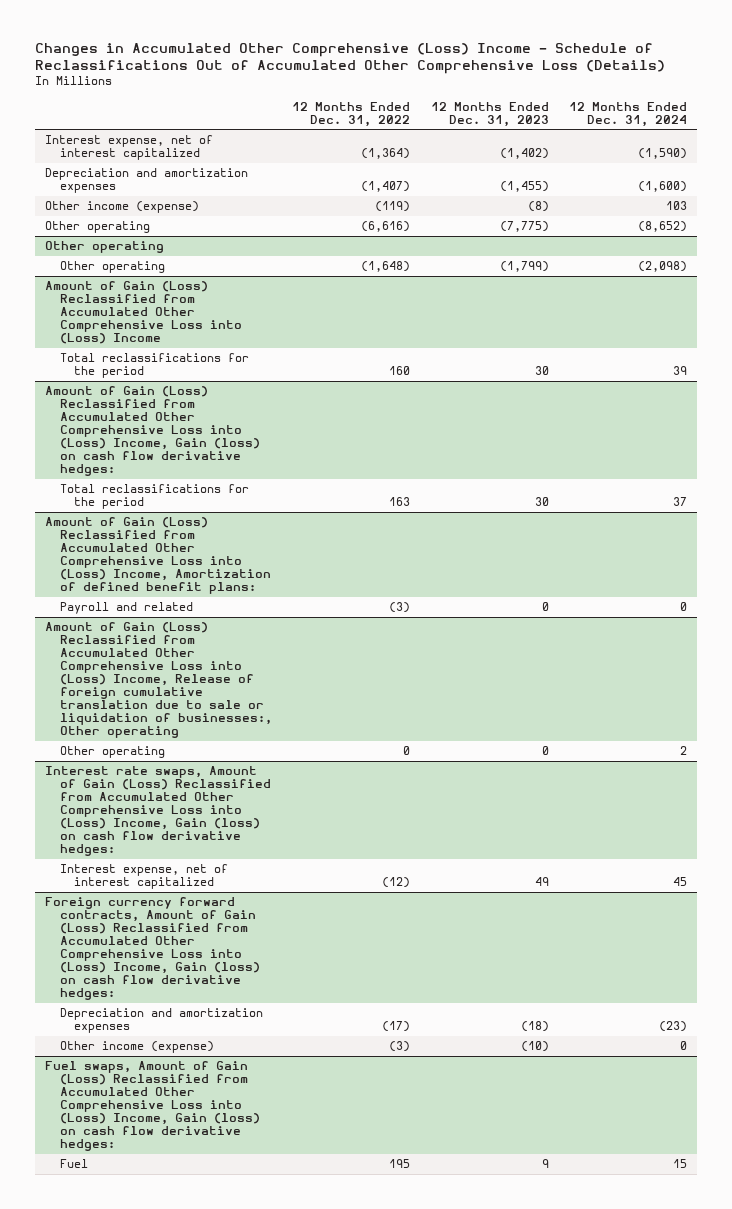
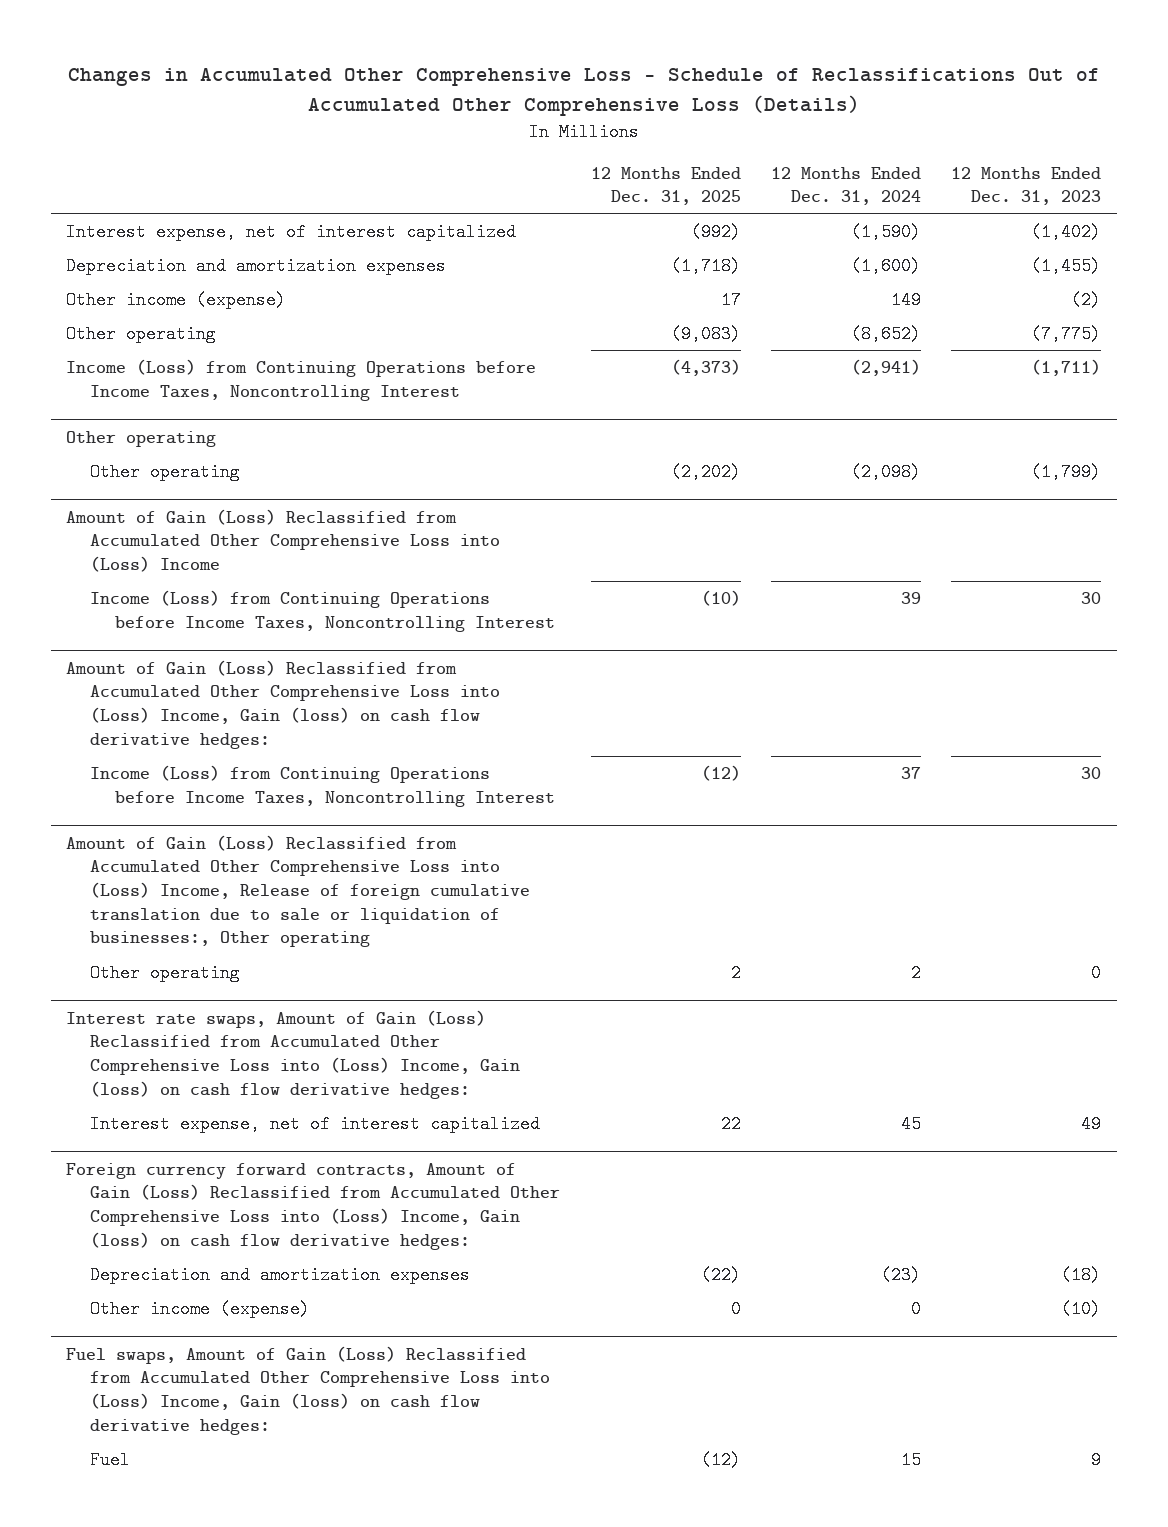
[35,42,666,75] Changes in Accumulated Other Comprehensive (Loss) Income - Schedule of Reclassifications Out of Accumulated Other Comprehensive Loss (Details) -> [67,67,1100,116] Changes in Accumulated Other Comprehensive Loss - Schedule of Reclassifications Out of Accumulated Other Comprehensive Loss (Details)
[292,101,411,127] 12 Months Ended Dec. 31, 2022 -> none
none -> [590,166,741,206] 12 Months Ended Dec. 31, 2025
[527,201,549,213] (8) -> [1071,290,1102,309] (2)
[665,201,687,211] 103 -> [891,290,922,309] 149
none -> [66,358,537,401] Income (Loss) from Continuing Operations before Income Taxes, Noncontrolling Interest
[59,353,249,379] Total reclassifications for the period -> [90,589,555,632] Income (Loss) from Continuing Operations before Income Taxes, Noncontrolling Interest
[45,517,271,595] Amount of Gain (Loss) Reclassified from Accumulated Other Comprehensive Loss into (Loss) Income, Amortization of defined benefit plans: -> none
[59,602,193,615] Payroll and related -> none
[59,484,249,510] Total reclassifications for the period -> [90,764,555,807] Income (Loss) from Continuing Operations before Income Taxes, Noncontrolling Interest

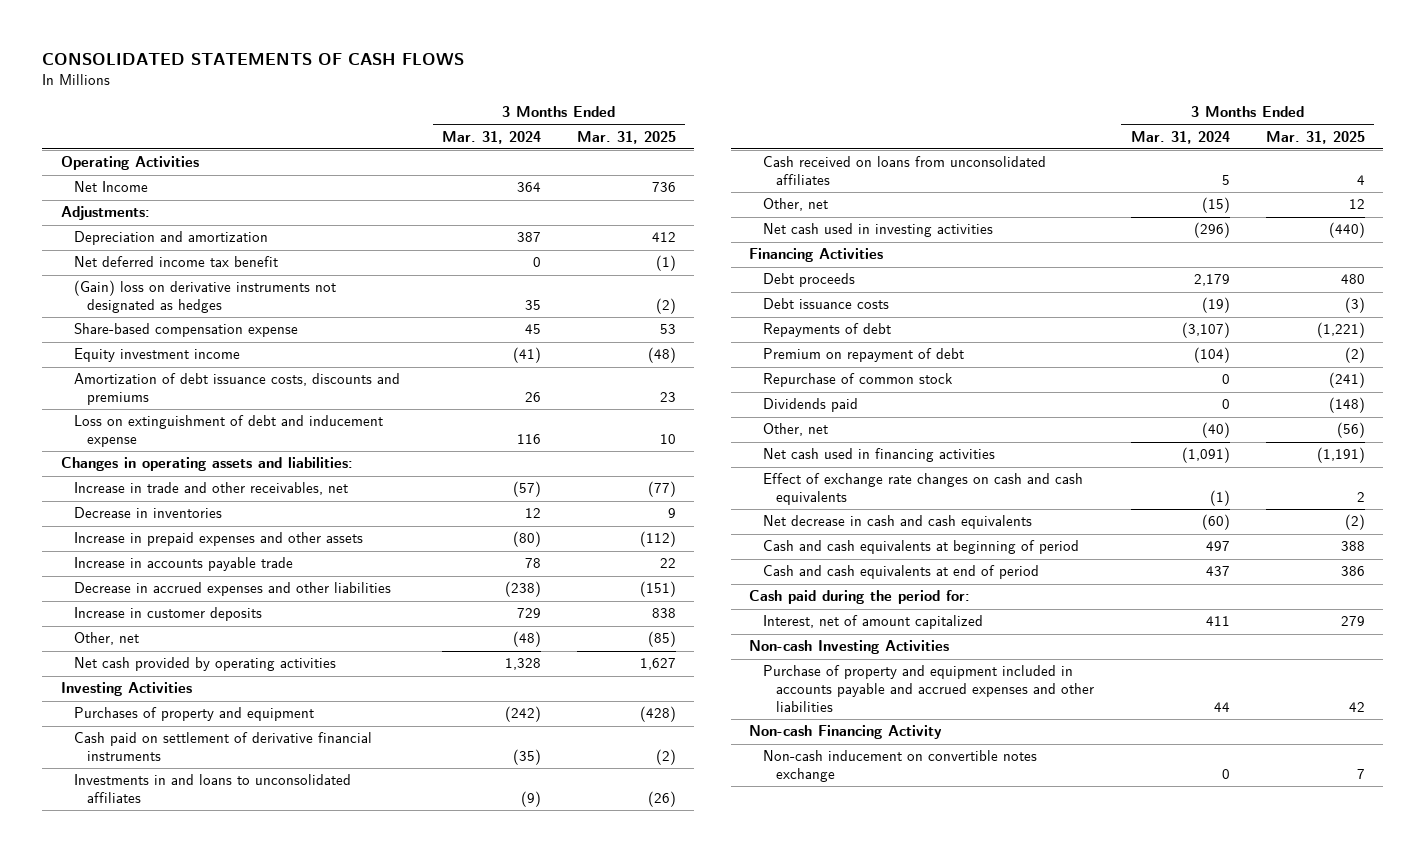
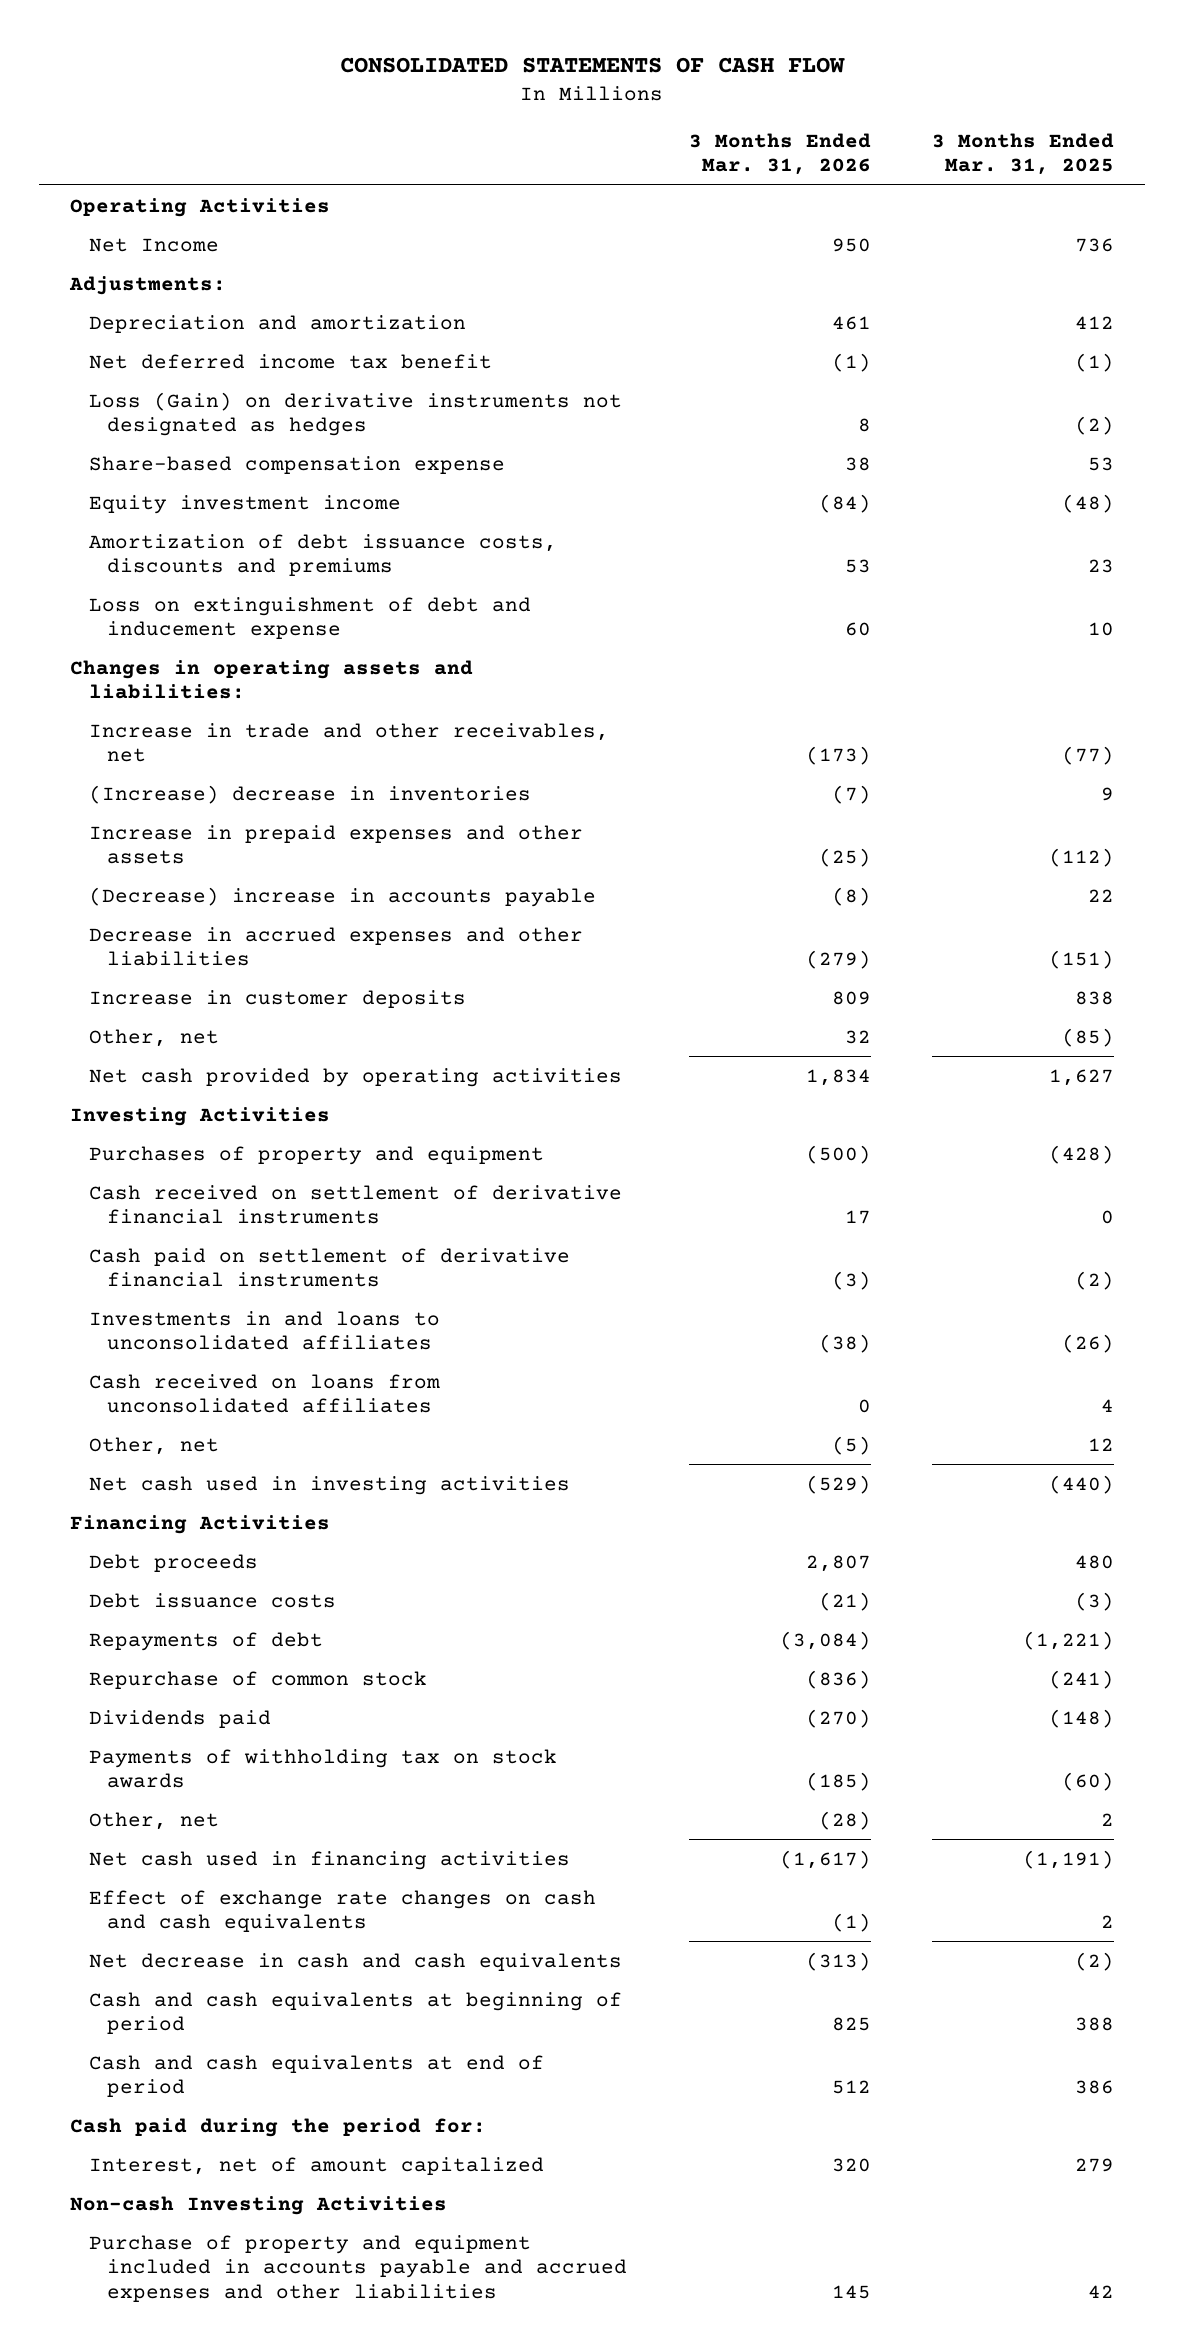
[42,53,465,66] CONSOLIDATED STATEMENTS OF CASH FLOWS -> [340,56,846,73] CONSOLIDATED STATEMENTS OF CASH FLOW
[441,130,541,144] Mar. 31, 2024 -> none
none -> [688,132,871,176] 3 Months Ended Mar. 31, 2026
[73,280,336,314] (Gain) loss on derivative instruments not designated as hedges -> [88,391,622,437] Loss (Gain) on derivative instruments not designated as hedges
[73,507,222,519] Decrease in inventories -> [88,784,531,804] (Increase) decrease in inventories
[73,557,293,572] Increase in accounts payable trade -> [88,886,596,907] (Decrease) increase in accounts payable
none -> [88,1184,622,1225] Cash received on settlement of derivative financial instruments
[762,348,964,363] Premium on repayment of debt -> none
none -> [88,1748,557,1789] Payments of withholding tax on stock awards
[1337,422,1366,439] (56) -> [1101,1812,1115,1826] 2
[749,725,943,740] Non-cash Financing Activity -> none
[762,750,1037,783] Non-cash inducement on convertible notes exchange -> none

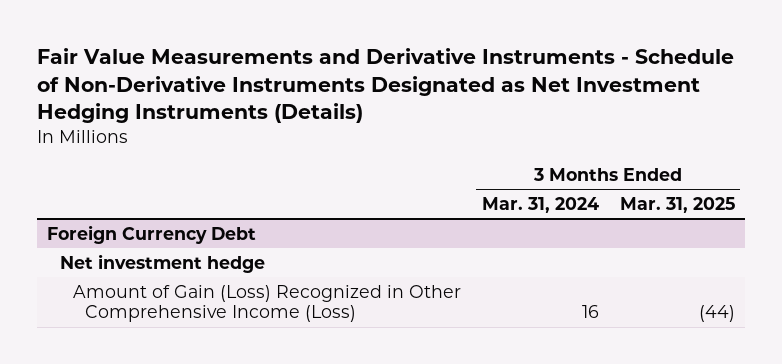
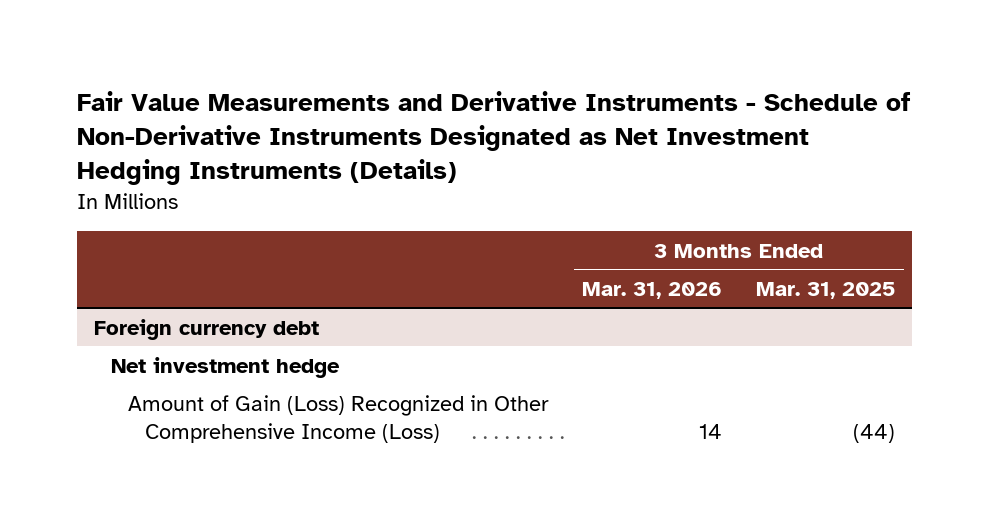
[481,197,599,214] Mar. 31, 2024 -> none
none -> [582,281,723,299] Mar. 31, 2026
[47,224,257,244] Foreign Currency Debt -> [93,318,319,340] Foreign currency debt

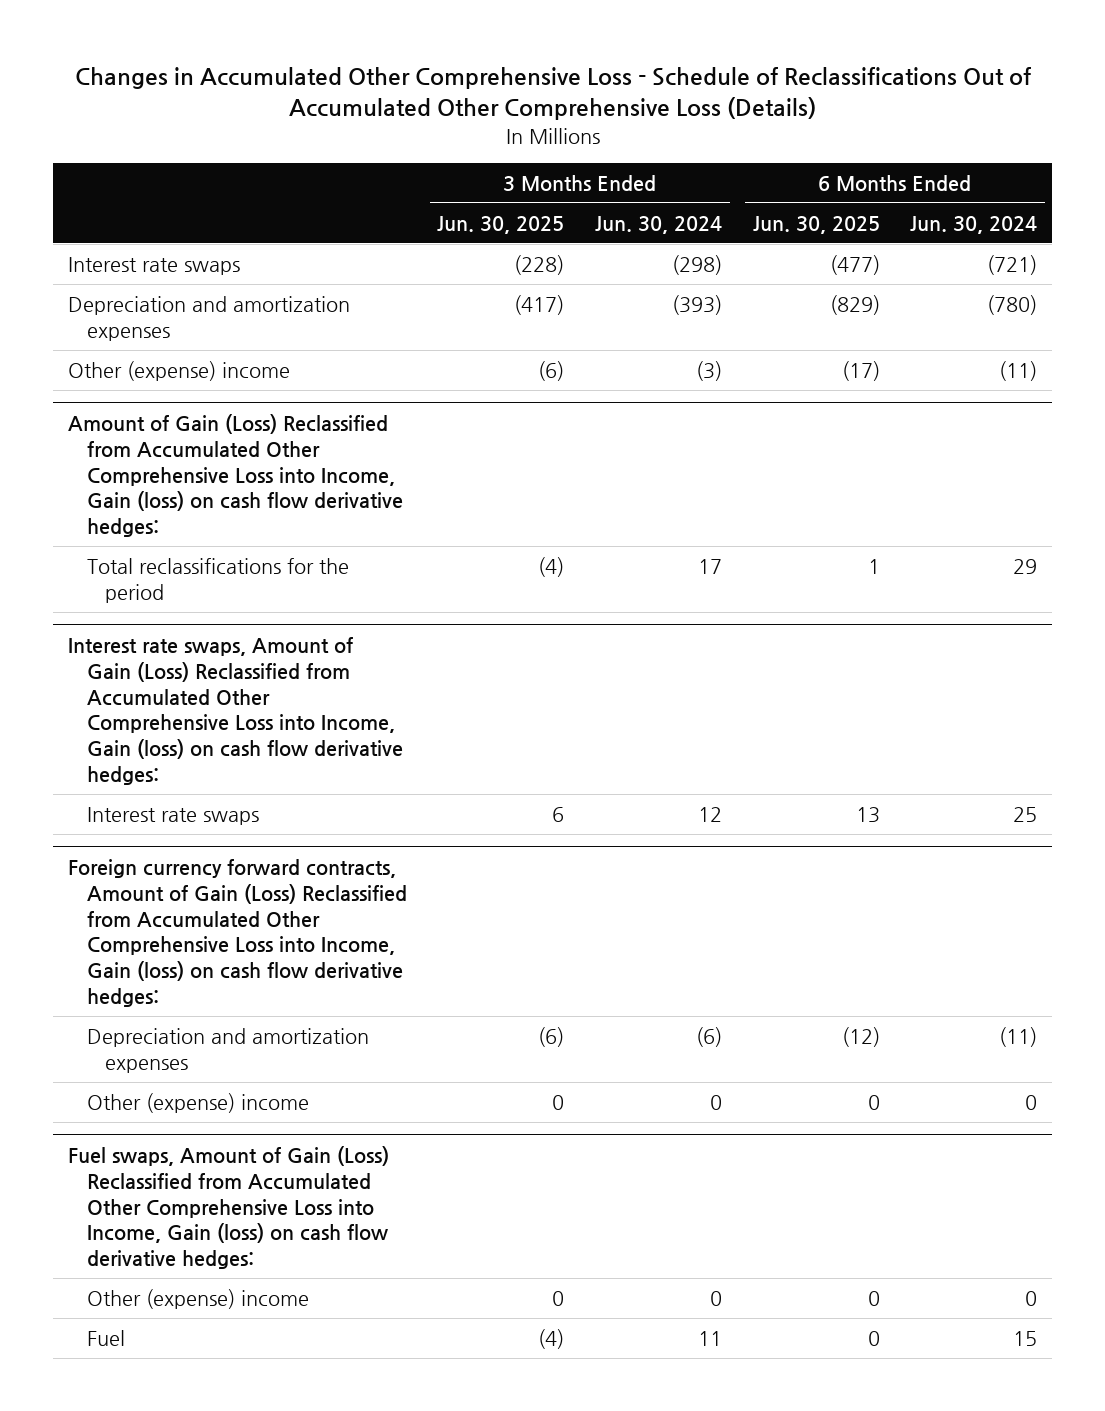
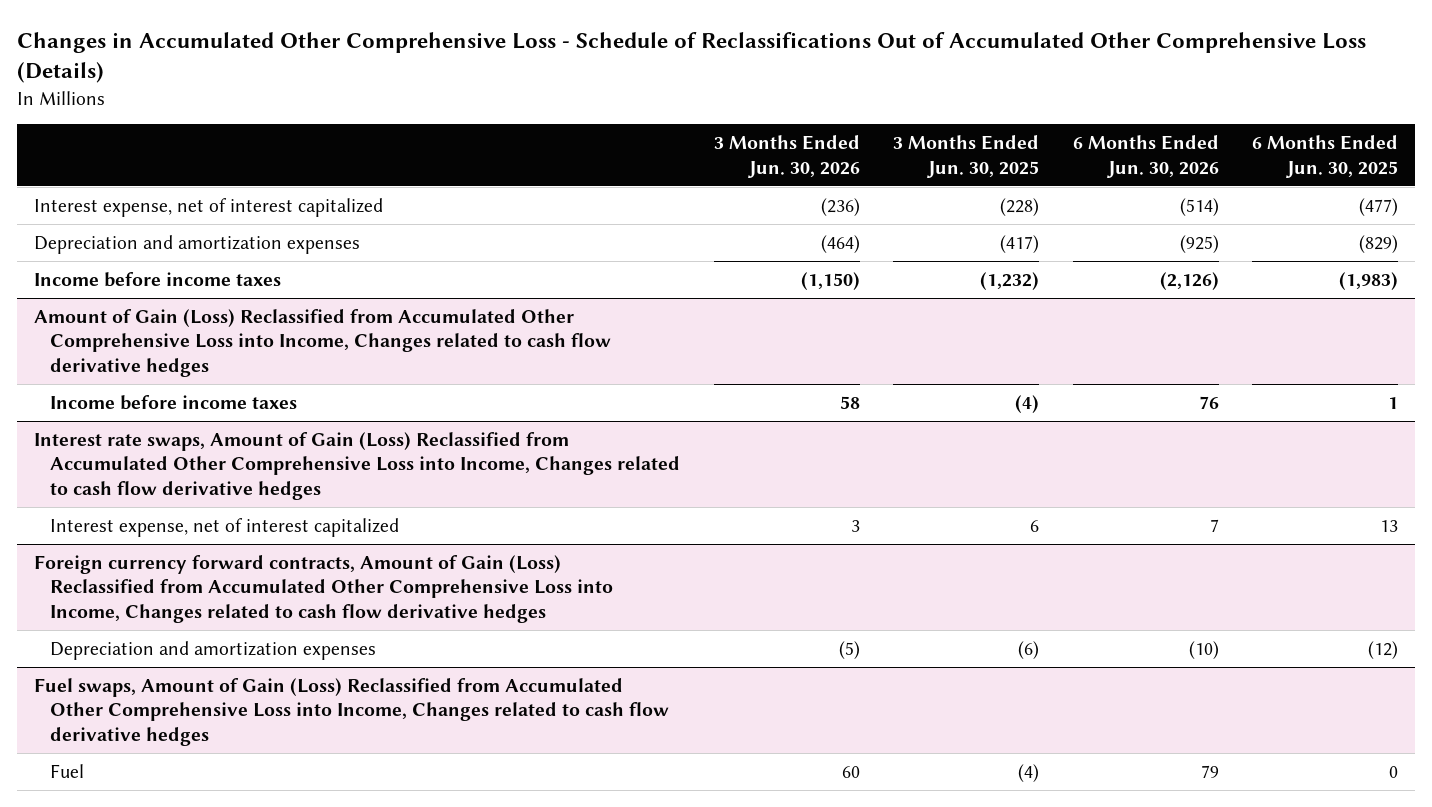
[594,215,722,234] Jun. 30, 2024 -> none
[910,215,1038,234] Jun. 30, 2024 -> none
none -> [713,135,860,178] 3 Months Ended Jun. 30, 2026
none -> [1072,135,1219,178] 6 Months Ended Jun. 30, 2026
[68,257,241,276] Interest rate swaps -> [34,197,384,217] Interest expense, net of interest capitalized
[68,361,291,382] Other (expense) income -> none
[86,558,349,603] Total reclassifications for the period -> none
none -> [34,271,282,287] Income before income taxes
[68,414,403,538] Amount of Gain (Loss) Reclassified from Accumulated Other Comprehensive Loss into Income, Gain (loss) on cash flow derivative hedges: -> [34,308,611,377] Amount of Gain (Loss) Reclassified from Accumulated Other Comprehensive Loss into Income, Changes related to cash flow derivative hedges
none -> [49,394,297,410] Income before income taxes
[68,637,403,786] Interest rate swaps, Amount of Gain (Loss) Reclassified from Accumulated Other Comprehensive Loss into Income, Gain (loss) on cash flow derivative hedges: -> [34,431,680,500] Interest rate swaps, Amount of Gain (Loss) Reclassified from Accumulated Other Comprehensive Loss into Income, Changes related to cash flow derivative hedges
[86,807,259,826] Interest rate swaps -> [49,517,399,537] Interest expense, net of interest capitalized
[68,859,407,1008] Foreign currency forward contracts, Amount of Gain (Loss) Reclassified from Accumulated Other Comprehensive Loss into Income, Gain (loss) on cash flow derivative hedges: -> [34,554,613,623] Foreign currency forward contracts, Amount of Gain (Loss) Reclassified from Accumulated Other Comprehensive Loss into Income, Changes related to cash flow derivative hedges
[86,1093,309,1114] Other (expense) income -> none
[86,1289,309,1310] Other (expense) income -> none
[68,1146,390,1270] Fuel swaps, Amount of Gain (Loss) Reclassified from Accumulated Other Comprehensive Loss into Income, Gain (loss) on cash flow derivative hedges: -> [34,677,669,746] Fuel swaps, Amount of Gain (Loss) Reclassified from Accumulated Other Comprehensive Loss into Income, Changes related to cash flow derivative hedges

